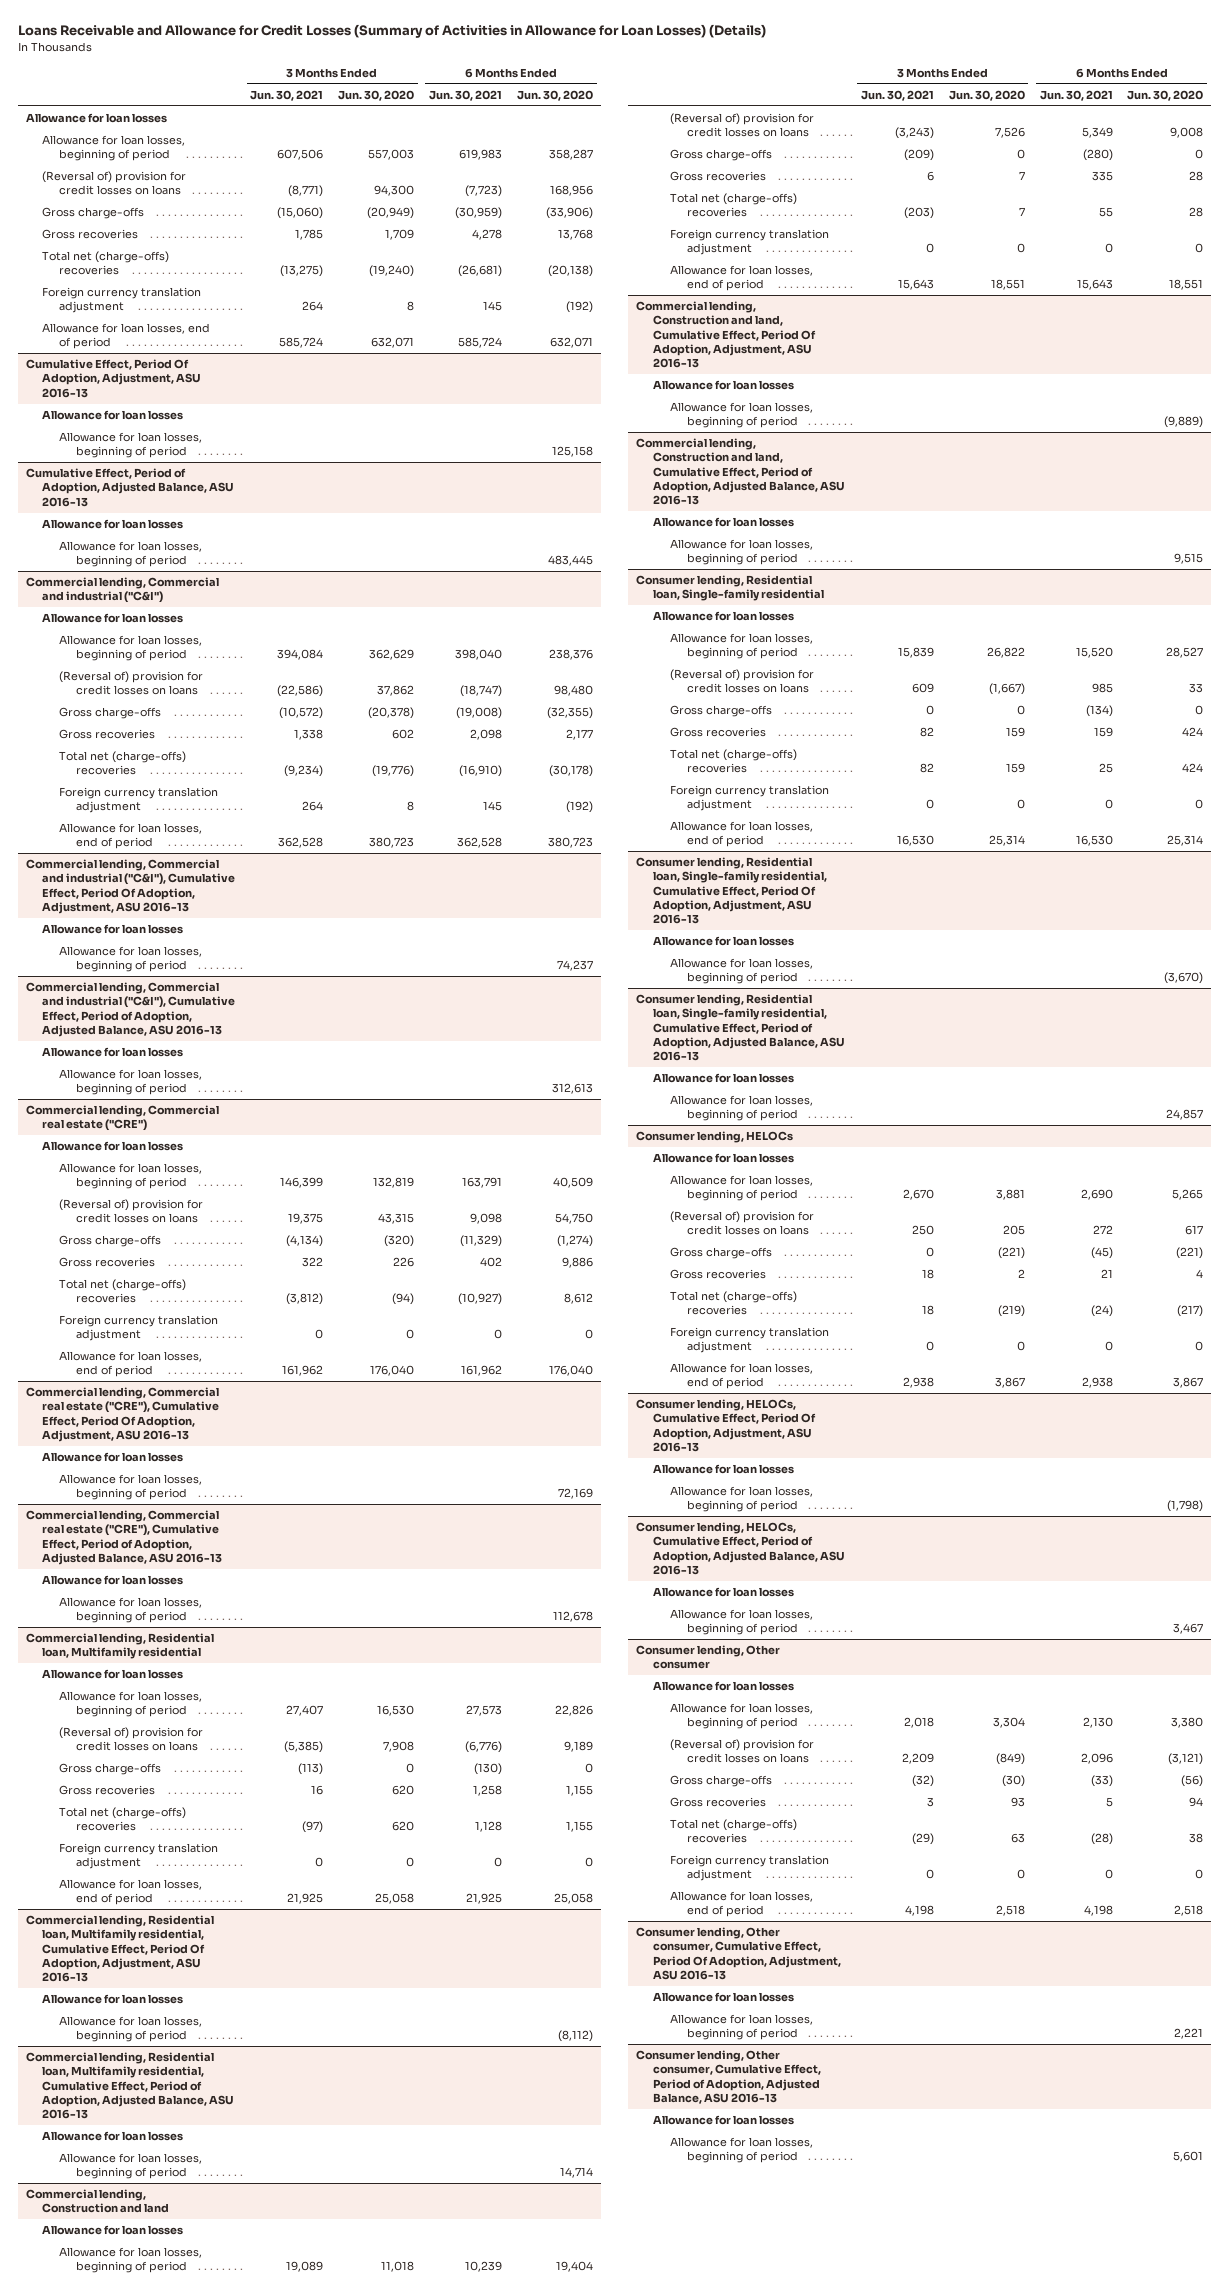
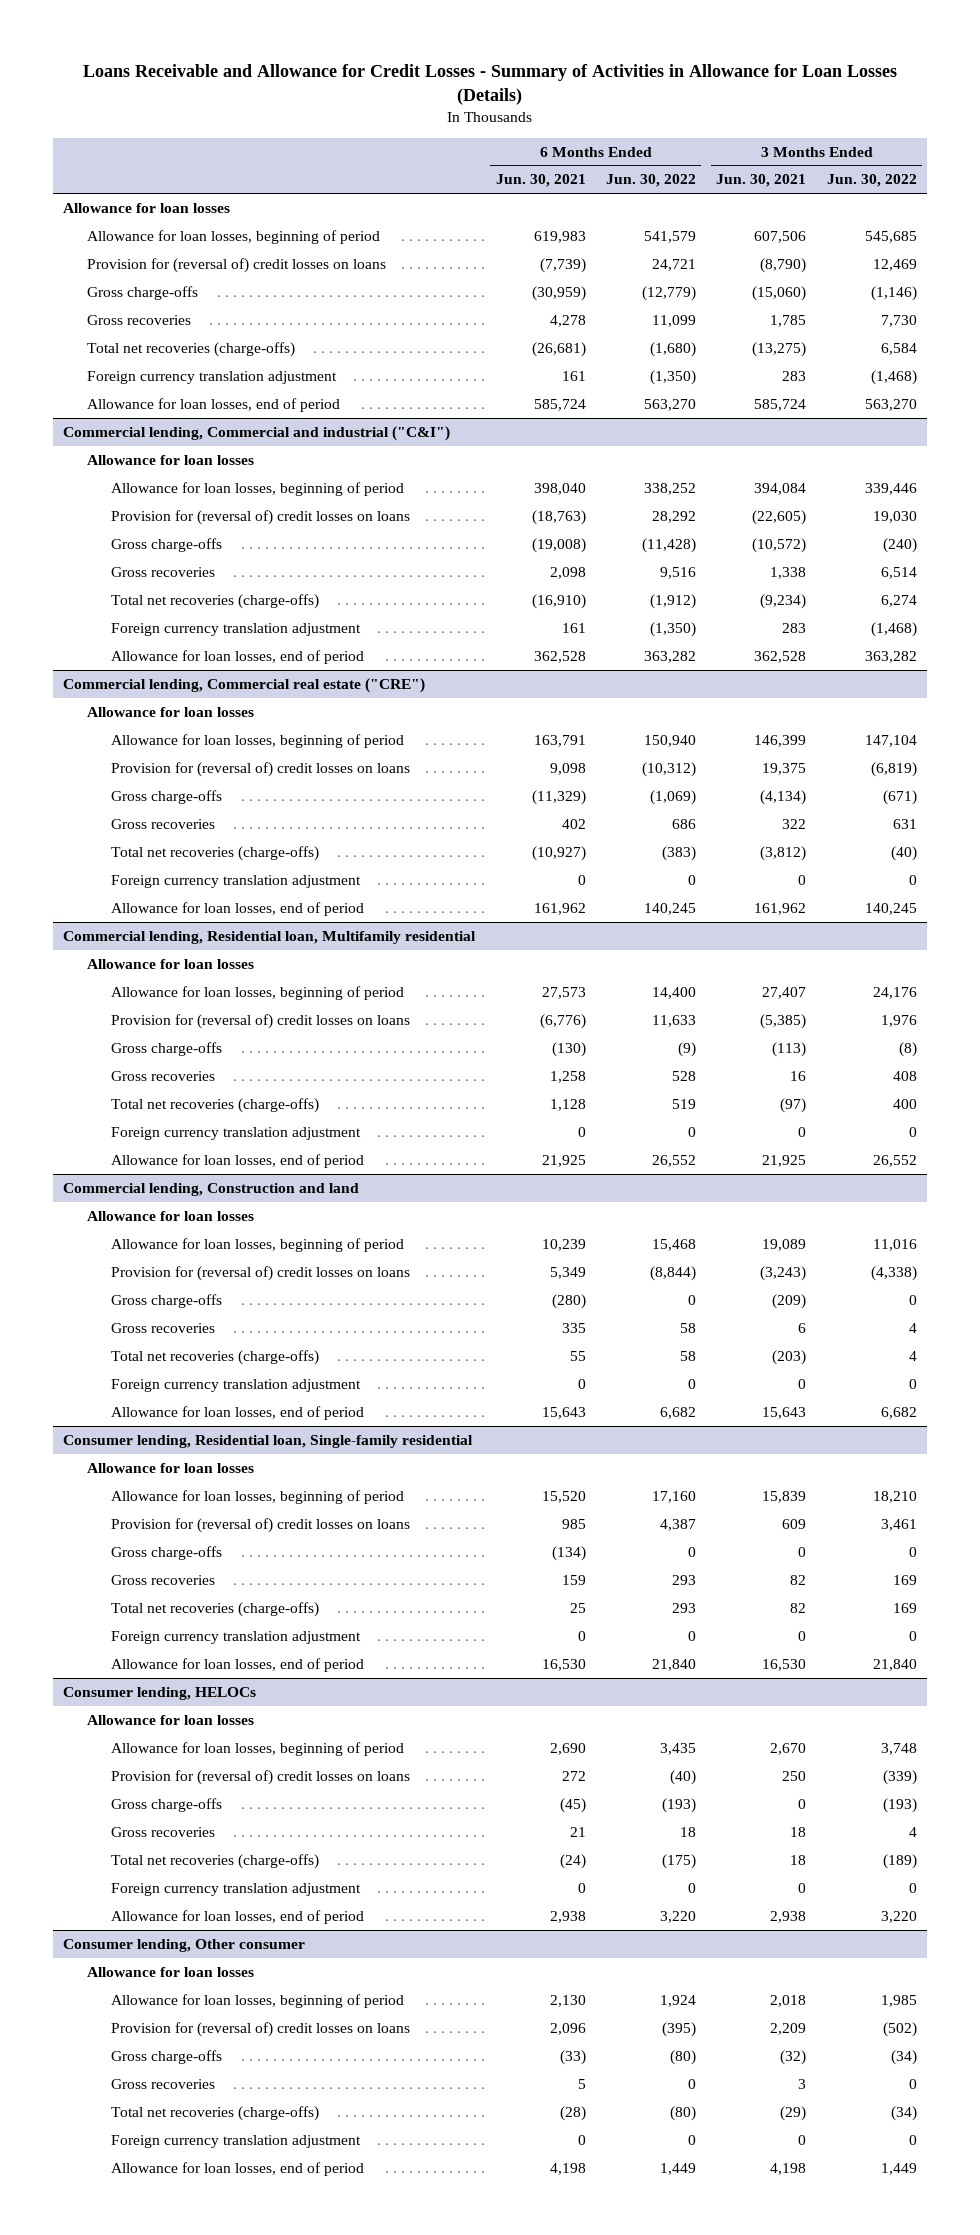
[18,24,767,39] Loans Receivable and Allowance for Credit Losses (Summary of Activities in Allowance for Loan Losses) (Details) -> [82,64,897,106] Loans Receivable and Allowance for Credit Losses - Summary of Activities in Allowance for Loan Losses (Details)
[338,89,415,101] Jun. 30, 2020 -> none
[517,89,594,101] Jun. 30, 2020 -> none
none -> [605,174,696,188] Jun. 30, 2022
none -> [826,174,917,188] Jun. 30, 2022
[42,171,187,196] (Reversal of) provision for credit losses on loans -> [86,257,386,273] Provision for (reversal of) credit losses on loans
[288,185,324,198] (8,771) -> [760,257,807,273] (8,790)
[465,185,503,198] (7,723) -> [539,257,586,273] (7,739)
[42,251,170,276] Total net (charge-offs) recoveries -> [86,341,295,357] Total net recoveries (charge-offs)
[302,301,324,312] 264 -> [782,370,807,381] 283
[483,301,503,312] 145 -> [561,370,586,381] 161
[25,359,202,398] Cumulative Effect, Period Of Adoption, Adjustment, ASU 2016-13 -> none
[42,410,184,421] Allowance for loan losses -> none
[59,432,203,459] Allowance for loan losses, beginning of period -> none
[25,468,235,507] Cumulative Effect, Period of Adoption, Adjusted Balance, ASU 2016-13 -> none
[42,519,184,530] Allowance for loan losses -> none
[59,541,203,568] Allowance for loan losses, beginning of period -> none
[59,671,204,696] (Reversal of) provision for credit losses on loans -> [110,509,410,525] Provision for (reversal of) credit losses on loans
[277,685,324,698] (22,586) -> [752,509,807,525] (22,605)
[460,685,503,698] (18,747) -> [531,509,586,525] (18,763)
[59,751,187,776] Total net (charge-offs) recoveries -> [110,593,319,609] Total net recoveries (charge-offs)
[302,801,324,812] 264 -> [782,622,807,633] 283
[483,801,503,812] 145 -> [561,622,586,633] 161
[25,859,236,915] Commercial lending, Commercial and industrial ("C&I"), Cumulative Effect, Period Of Adoption, Adjustment, ASU 2016-13 -> none
[42,924,184,935] Allowance for loan losses -> none
[59,946,203,973] Allowance for loan losses, beginning of period -> none
[25,982,236,1038] Commercial lending, Commercial and industrial ("C&I"), Cumulative Effect, Period of Adoption, Adjusted Balance, ASU 2016-13 -> none
[42,1047,184,1058] Allowance for loan losses -> none
[59,1069,203,1096] Allowance for loan losses, beginning of period -> none
[59,1199,204,1224] (Reversal of) provision for credit losses on loans -> [110,761,410,777] Provision for (reversal of) credit losses on loans
[59,1279,187,1304] Total net (charge-offs) recoveries -> [110,845,319,861] Total net recoveries (charge-offs)
[25,1387,220,1443] Commercial lending, Commercial real estate ("CRE"), Cumulative Effect, Period Of Adoption, Adjustment, ASU 2016-13 -> none
[42,1452,184,1463] Allowance for loan losses -> none
[59,1474,203,1501] Allowance for loan losses, beginning of period -> none
[25,1510,223,1566] Commercial lending, Commercial real estate ("CRE"), Cumulative Effect, Period of Adoption, Adjusted Balance, ASU 2016-13 -> none
[42,1575,184,1586] Allowance for loan losses -> none
[59,1597,203,1624] Allowance for loan losses, beginning of period -> none
[59,1727,204,1752] (Reversal of) provision for credit losses on loans -> [110,1013,410,1029] Provision for (reversal of) credit losses on loans
[59,1807,187,1832] Total net (charge-offs) recoveries -> [110,1097,319,1113] Total net recoveries (charge-offs)
[25,1915,214,1983] Commercial lending, Residential loan, Multifamily residential, Cumulative Effect, Period Of Adoption, Adjustment, ASU 2016-13 -> none
[42,1994,184,2005] Allowance for loan losses -> none
[59,2016,203,2043] Allowance for loan losses, beginning of period -> none
[25,2052,235,2120] Commercial lending, Residential loan, Multifamily residential, Cumulative Effect, Period of Adoption, Adjusted Balance, ASU 2016-13 -> none
[42,2131,184,2142] Allowance for loan losses -> none
[59,2153,203,2180] Allowance for loan losses, beginning of period -> none
[669,113,814,138] (Reversal of) provision for credit losses on loans -> [110,1265,410,1281] Provision for (reversal of) credit losses on loans
[669,193,797,218] Total net (charge-offs) recoveries -> [110,1349,319,1365] Total net recoveries (charge-offs)
[635,301,816,369] Commercial lending, Construction and land, Cumulative Effect, Period Of Adoption, Adjustment, ASU 2016-13 -> none
[652,380,794,391] Allowance for loan losses -> none
[669,402,813,429] Allowance for loan losses, beginning of period -> none
[635,438,845,506] Commercial lending, Construction and land, Cumulative Effect, Period of Adoption, Adjusted Balance, ASU 2016-13 -> none
[652,517,794,528] Allowance for loan losses -> none
[669,539,813,566] Allowance for loan losses, beginning of period -> none
[669,669,814,694] (Reversal of) provision for credit losses on loans -> [110,1517,410,1533] Provision for (reversal of) credit losses on loans
[669,749,797,774] Total net (charge-offs) recoveries -> [110,1601,319,1617] Total net recoveries (charge-offs)
[635,857,827,925] Consumer lending, Residential loan, Single-family residential, Cumulative Effect, Period Of Adoption, Adjustment, ASU 2016-13 -> none
[652,936,794,947] Allowance for loan losses -> none
[669,958,813,985] Allowance for loan losses, beginning of period -> none
[635,994,845,1062] Consumer lending, Residential loan, Single-family residential, Cumulative Effect, Period of Adoption, Adjusted Balance, ASU 2016-13 -> none
[652,1073,794,1084] Allowance for loan losses -> none
[669,1095,813,1122] Allowance for loan losses, beginning of period -> none
[669,1211,814,1236] (Reversal of) provision for credit losses on loans -> [110,1769,410,1785] Provision for (reversal of) credit losses on loans
[669,1291,797,1316] Total net (charge-offs) recoveries -> [110,1853,319,1869] Total net recoveries (charge-offs)
[635,1399,816,1453] Consumer lending, HELOCs, Cumulative Effect, Period Of Adoption, Adjustment, ASU 2016-13 -> none
[652,1464,794,1475] Allowance for loan losses -> none
[669,1486,813,1513] Allowance for loan losses, beginning of period -> none
[635,1522,845,1576] Consumer lending, HELOCs, Cumulative Effect, Period of Adoption, Adjusted Balance, ASU 2016-13 -> none
[652,1587,794,1598] Allowance for loan losses -> none
[669,1609,813,1636] Allowance for loan losses, beginning of period -> none
[669,1739,814,1764] (Reversal of) provision for credit losses on loans -> [110,2021,410,2037] Provision for (reversal of) credit losses on loans
[669,1819,797,1844] Total net (charge-offs) recoveries -> [110,2105,319,2121] Total net recoveries (charge-offs)
[635,1927,841,1981] Consumer lending, Other consumer, Cumulative Effect, Period Of Adoption, Adjustment, ASU 2016-13 -> none
[652,1992,794,2003] Allowance for loan losses -> none
[669,2014,813,2041] Allowance for loan losses, beginning of period -> none
[635,2050,821,2105] Consumer lending, Other consumer, Cumulative Effect, Period of Adoption, Adjusted Balance, ASU 2016-13 -> none
[652,2115,794,2126] Allowance for loan losses -> none
[669,2137,813,2164] Allowance for loan losses, beginning of period -> none

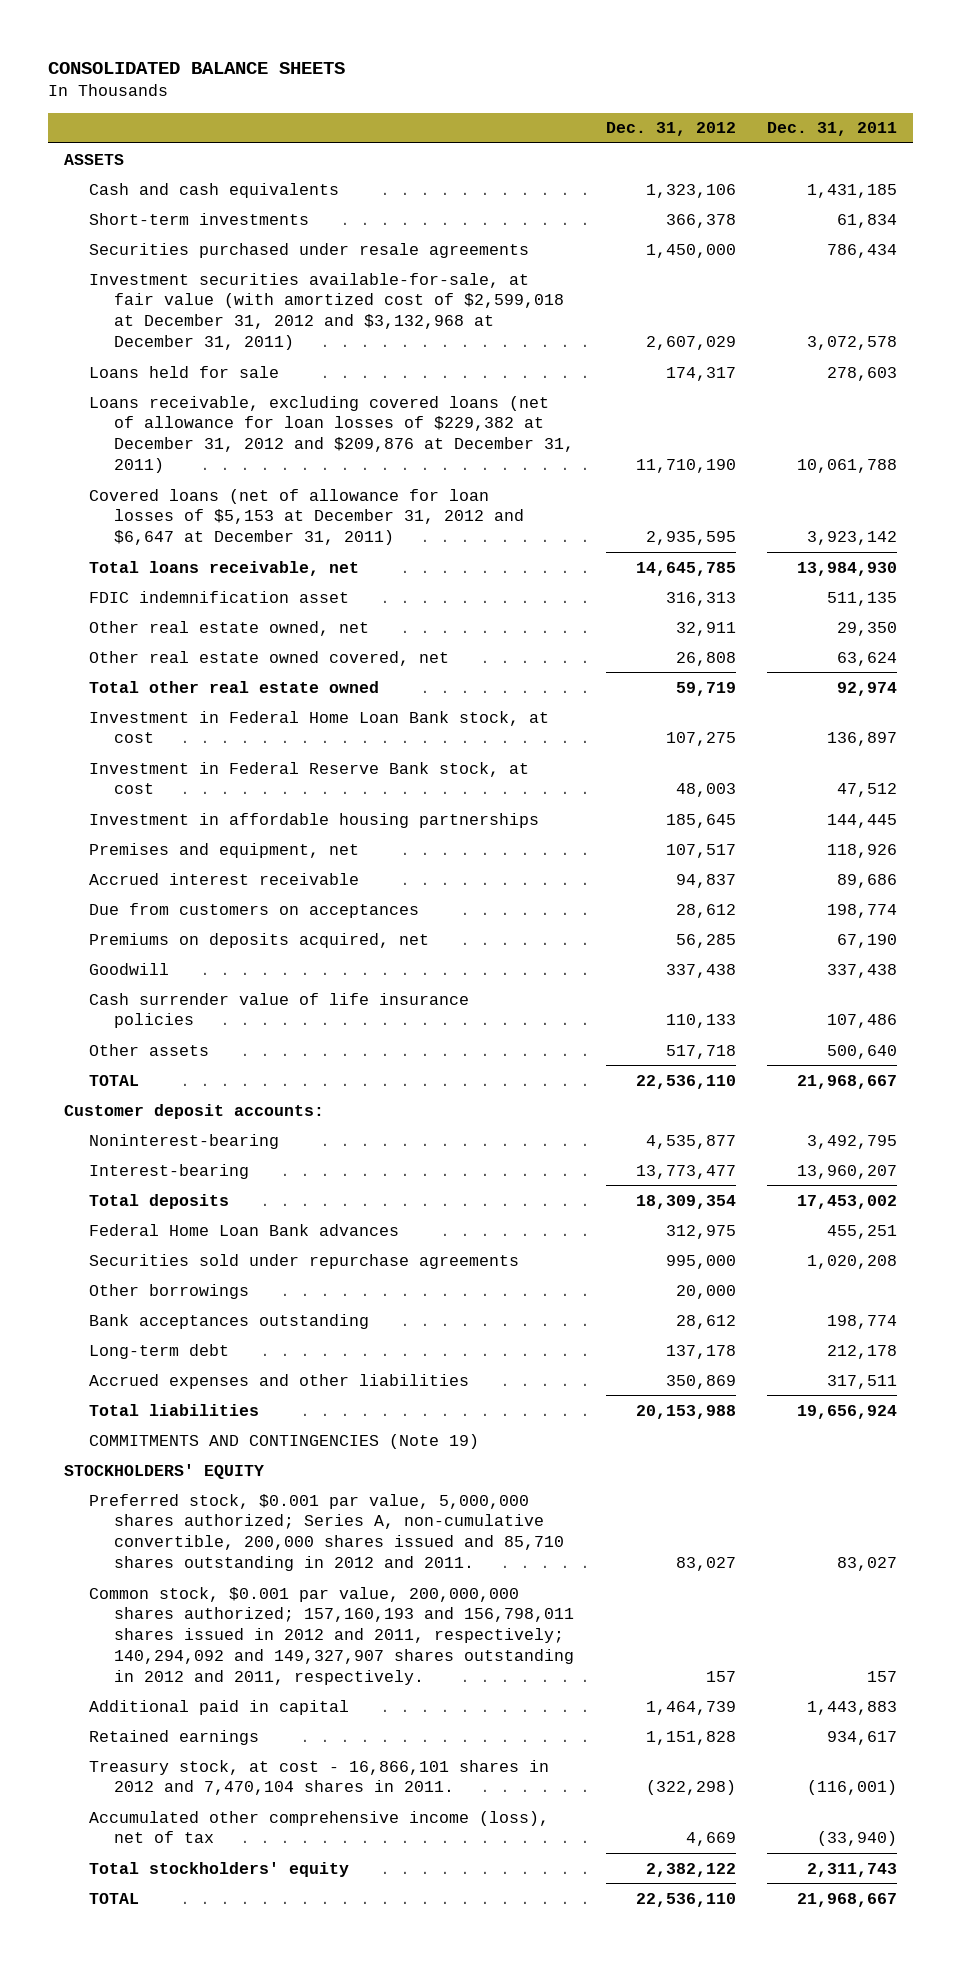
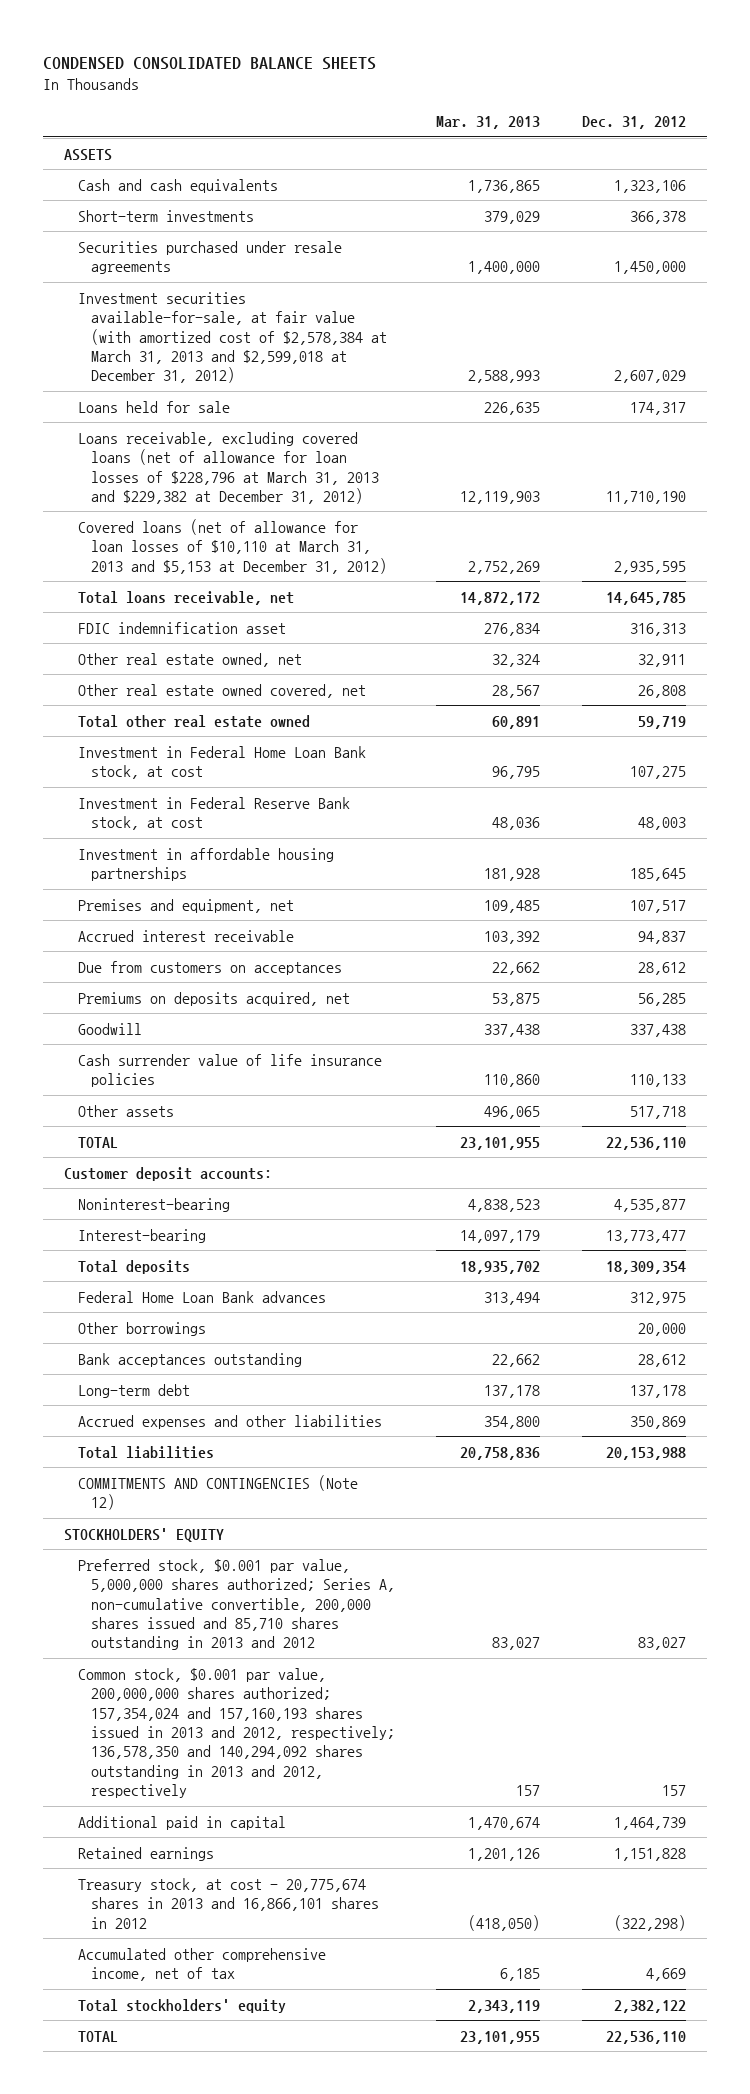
[48,61,346,74] CONSOLIDATED BALANCE SHEETS -> [43,57,377,71] CONDENSED CONSOLIDATED BALANCE SHEETS
[767,122,898,137] Dec. 31, 2011 -> none
none -> [436,115,541,129] Mar. 31, 2013
[88,272,564,351] Investment securities available-for-sale, at fair value (with amortized cost of $2,599,018 at December 31, 2012 and $3,132,968 at December 31, 2011) -> [77,291,388,384] Investment securities available-for-sale, at fair value (with amortized cost of $2,578,384 at March 31, 2013 and $2,599,018 at December 31, 2012)
[88,395,574,474] Loans receivable, excluding covered loans (net of allowance for loan losses of $229,382 at December 31, 2012 and $209,876 at December 31, 2011) -> [77,431,380,504] Loans receivable, excluding covered loans (net of allowance for loan losses of $228,796 at March 31, 2013 and $229,382 at December 31, 2012)
[88,488,524,546] Covered loans (net of allowance for loan losses of $5,153 at December 31, 2012 and $6,647 at December 31, 2011) -> [77,518,388,574] Covered loans (net of allowance for loan losses of $10,110 at March 31, 2013 and $5,153 at December 31, 2012)
[88,1253,519,1269] Securities sold under repurchase agreements -> none
[88,1433,479,1449] COMMITMENTS AND CONTINGENCIES (Note 19) -> [77,1474,358,1511] COMMITMENTS AND CONTINGENCIES (Note 12)
[88,1493,564,1572] Preferred stock, $0.001 par value, 5,000,000 shares authorized; Series A, non-cumulative convertible, 200,000 shares issued and 85,710 shares outstanding in 2012 and 2011. -> [77,1558,396,1651] Preferred stock, $0.001 par value, 5,000,000 shares authorized; Series A, non-cumulative convertible, 200,000 shares issued and 85,710 shares outstanding in 2013 and 2012
[88,1586,574,1685] Common stock, $0.001 par value, 200,000,000 shares authorized; 157,160,193 and 156,798,011 shares issued in 2012 and 2011, respectively; 140,294,092 and 149,327,907 shares outstanding in 2012 and 2011, respectively. -> [77,1667,396,1799] Common stock, $0.001 par value, 200,000,000 shares authorized; 157,354,024 and 157,160,193 shares issued in 2013 and 2012, respectively; 136,578,350 and 140,294,092 shares outstanding in 2013 and 2012, respectively
[88,1759,549,1796] Treasury stock, at cost - 16,866,101 shares in 2012 and 7,470,104 shares in 2011. -> [77,1877,380,1929] Treasury stock, at cost - 20,775,674 shares in 2013 and 16,866,101 shares in 2012
[88,1810,549,1844] Accumulated other comprehensive income (loss), net of tax -> [77,1947,326,1982] Accumulated other comprehensive income, net of tax

